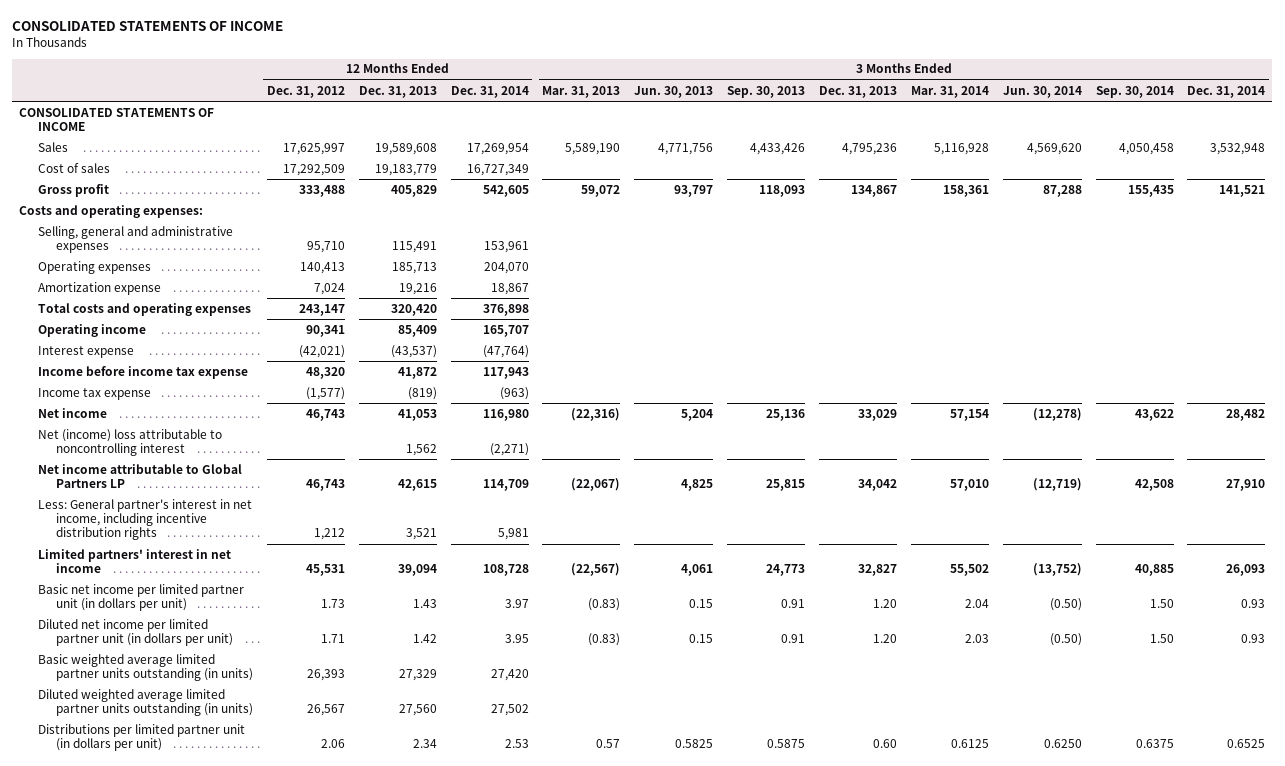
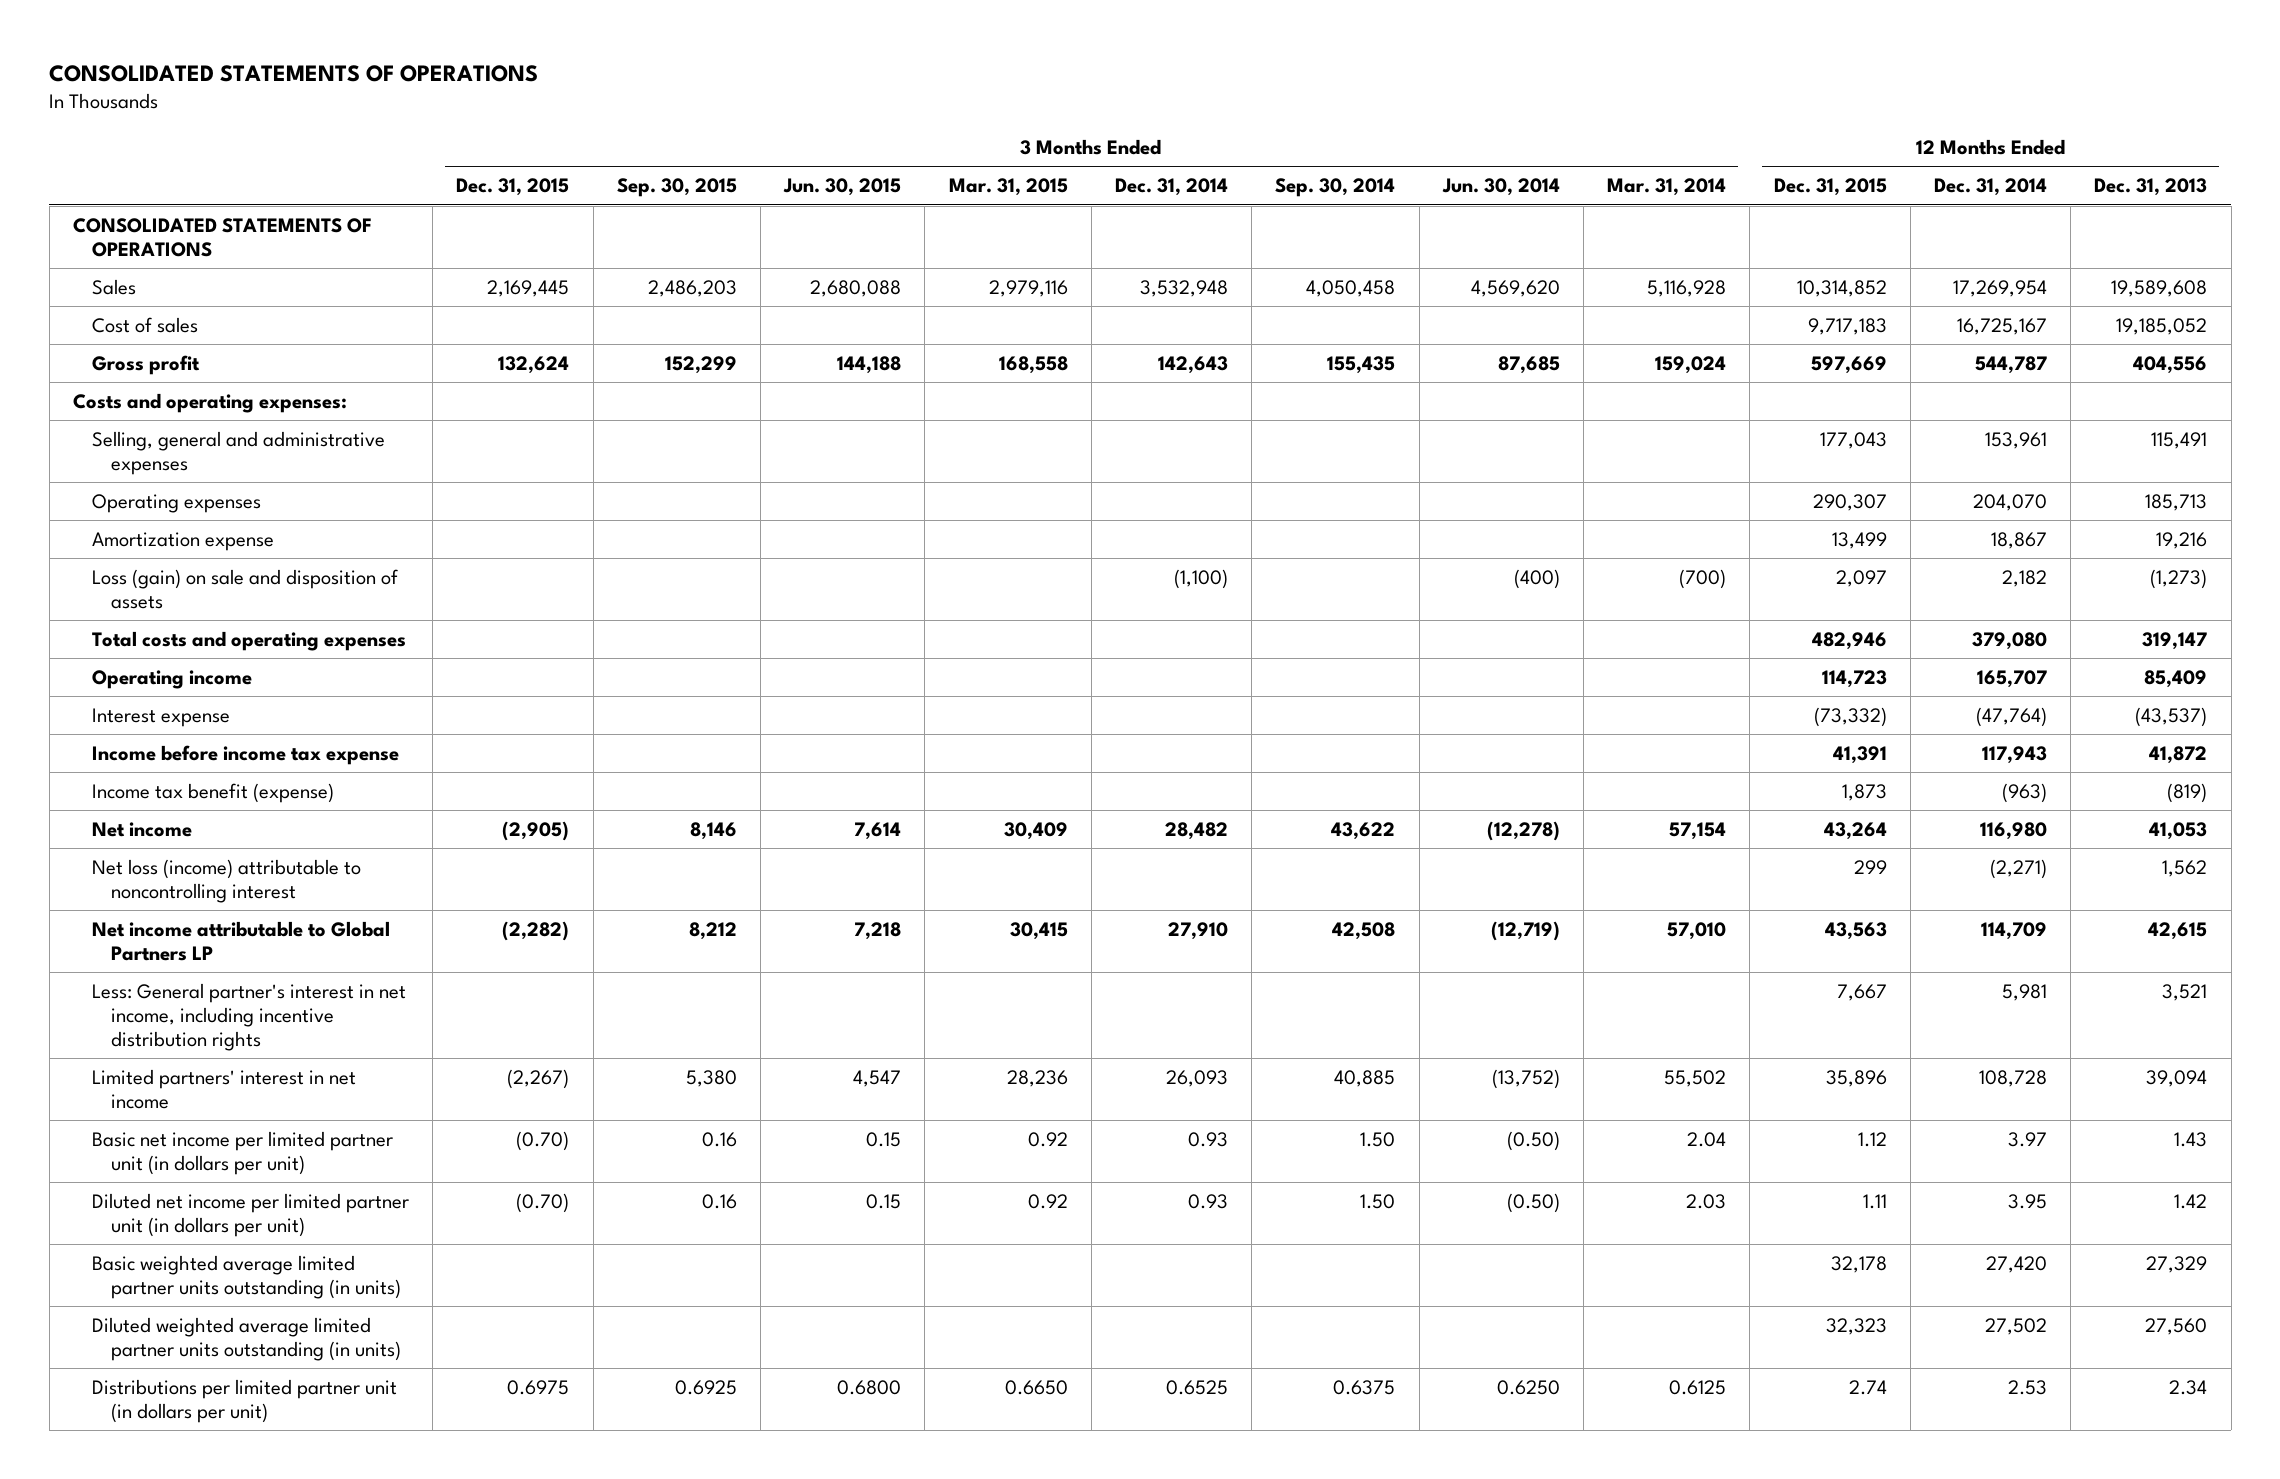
[12,20,284,31] CONSOLIDATED STATEMENTS OF INCOME -> [49,64,539,82] CONSOLIDATED STATEMENTS OF OPERATIONS
[266,85,345,98] Dec. 31, 2012 -> none
[542,85,621,98] Mar. 31, 2013 -> none
[634,85,714,98] Jun. 30, 2013 -> none
[727,85,806,98] Sep. 30, 2013 -> none
[818,85,897,98] Dec. 31, 2013 -> none
none -> [456,178,570,197] Dec. 31, 2015
none -> [616,178,737,198] Sep. 30, 2015
none -> [783,178,902,197] Jun. 30, 2015
none -> [948,178,1068,197] Mar. 31, 2015
none -> [1773,178,1887,197] Dec. 31, 2015
[19,107,215,132] CONSOLIDATED STATEMENTS OF INCOME -> [72,217,372,257] CONSOLIDATED STATEMENTS OF OPERATIONS
[374,163,437,176] 19,183,779 -> [2116,317,2208,335] 19,185,052
[466,163,529,176] 16,727,349 -> [1957,317,2048,335] 16,725,167
[390,184,437,197] 405,829 -> [2133,355,2208,374] 404,556
[482,184,529,197] 542,605 -> [1975,355,2048,374] 544,787
[942,184,989,197] 158,361 -> [1655,355,1727,374] 159,024
[1042,184,1082,197] 87,288 -> [1497,355,1560,374] 87,685
[1219,184,1266,197] 141,521 -> [1158,355,1229,374] 142,643
none -> [91,568,398,609] Loss (gain) on sale and disposition of assets
[390,303,437,316] 320,420 -> [2142,631,2208,650] 319,147
[482,303,529,316] 376,898 -> [1972,631,2048,650] 379,080
[37,387,151,400] Income tax expense -> [91,782,334,803] Income tax benefit (expense)
[37,428,222,457] Net (income) loss attributable to noncontrolling interest -> [91,858,361,903] Net loss (income) attributable to noncontrolling interest

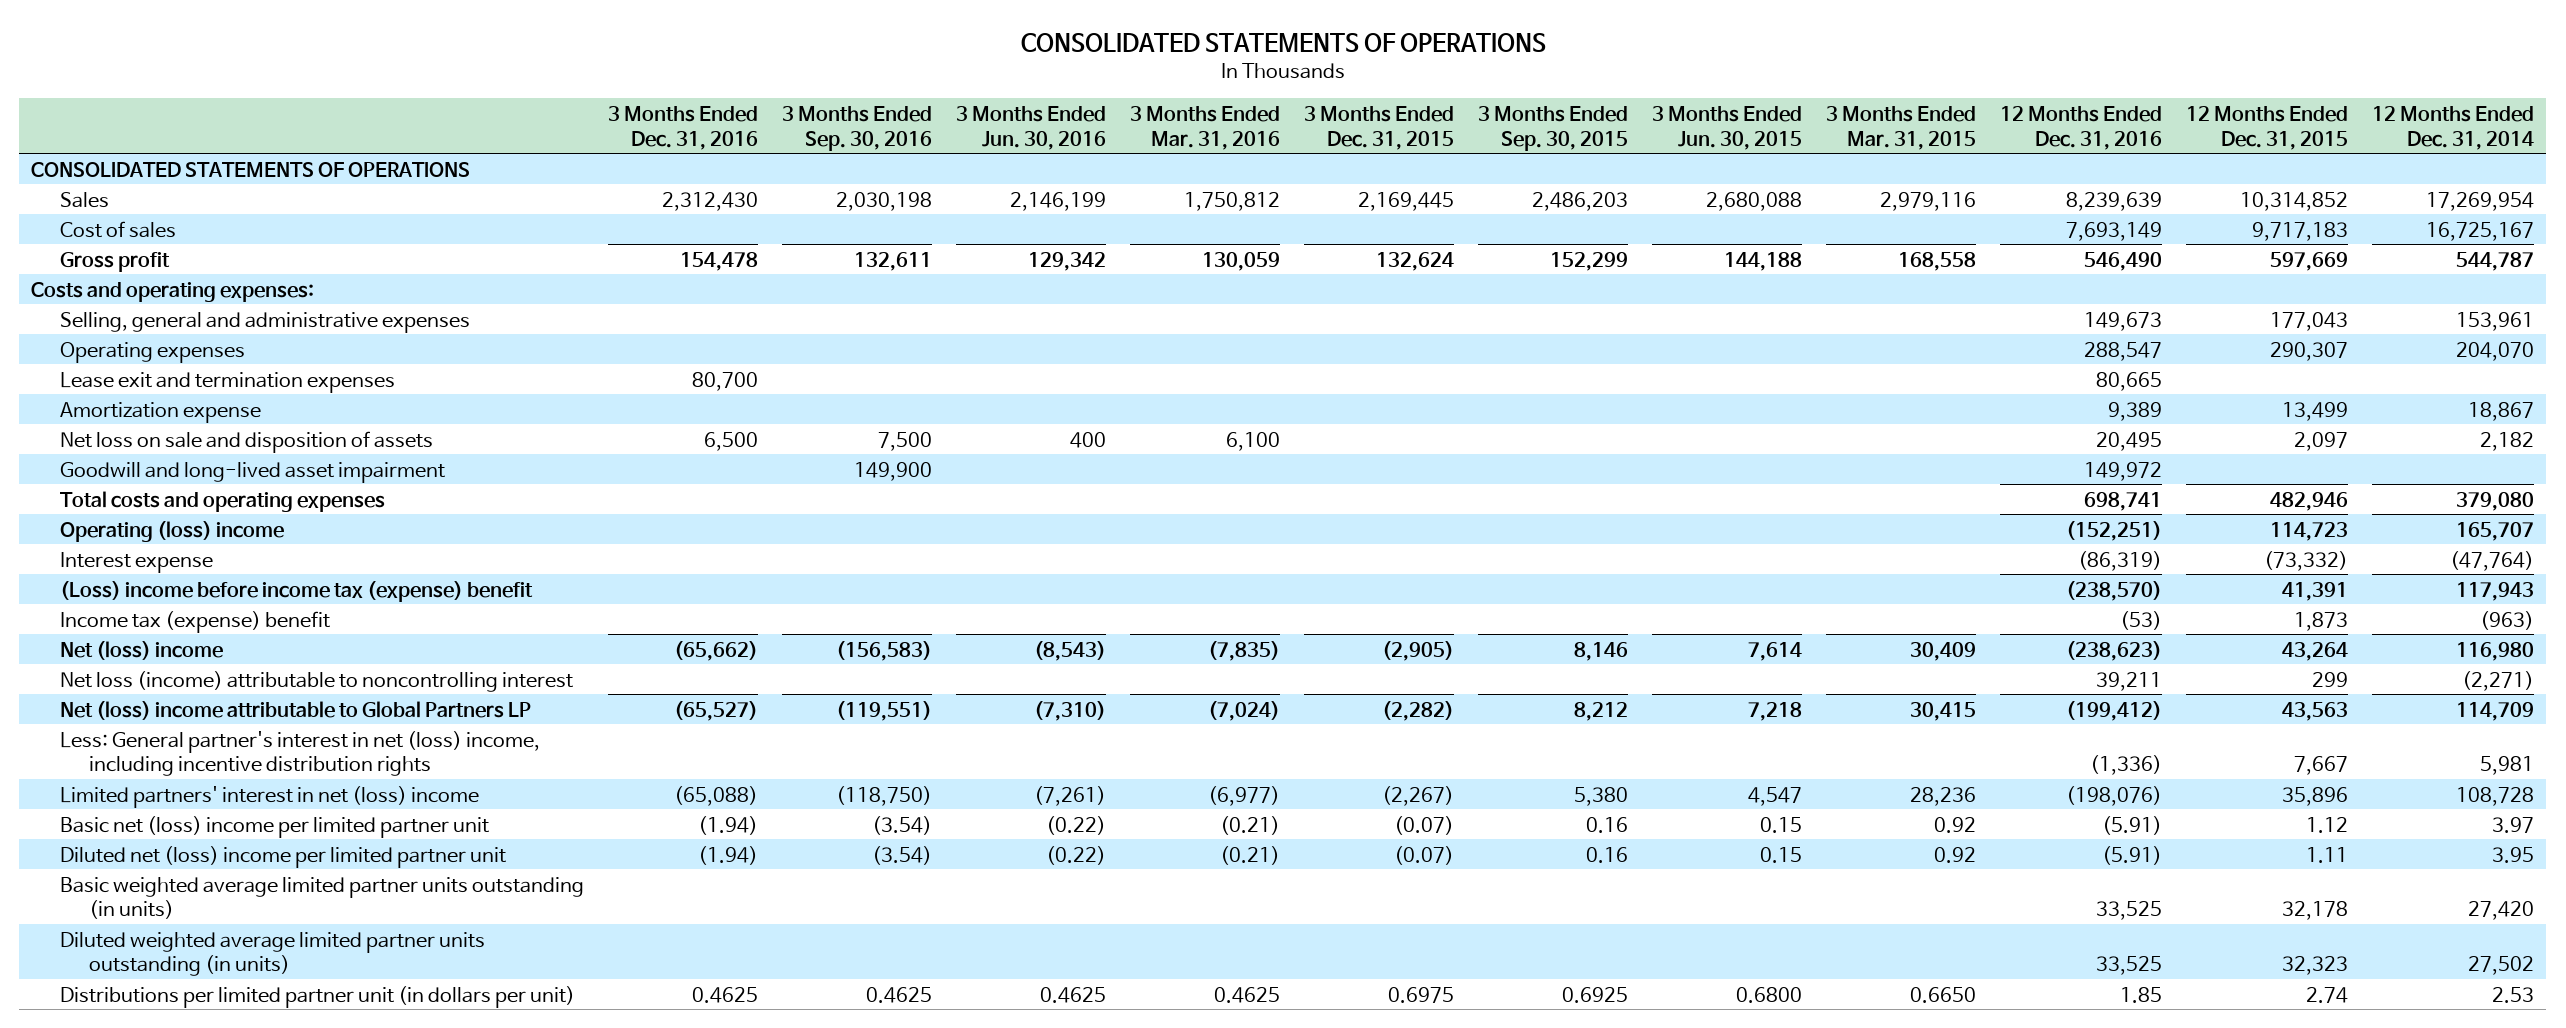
[1115,178,1229,197] Dec. 31, 2014 -> none
[1275,178,1396,198] Sep. 30, 2014 -> none
[1441,178,1560,197] Jun. 30, 2014 -> none
[1607,178,1727,197] Mar. 31, 2014 -> none
[2094,178,2208,197] Dec. 31, 2013 -> none
none -> [607,105,758,150] 3 Months Ended Dec. 31, 2016
none -> [782,105,933,151] 3 Months Ended Sep. 30, 2016
none -> [956,105,1107,150] 3 Months Ended Jun. 30, 2016
none -> [1130,105,1281,150] 3 Months Ended Mar. 31, 2016
none -> [2000,105,2163,150] 12 Months Ended Dec. 31, 2016
none -> [59,371,395,393] Lease exit and termination expenses
[91,568,398,609] Loss (gain) on sale and disposition of assets -> [59,430,433,453] Net loss on sale and disposition of assets
none -> [59,461,445,483] Goodwill and long-lived asset impairment
[91,669,252,689] Operating income -> [59,520,284,542] Operating (loss) income
[91,744,399,765] Income before income tax expense -> [59,580,533,602] (Loss) income before income tax (expense) benefit
[91,782,334,803] Income tax benefit (expense) -> [59,610,330,633] Income tax (expense) benefit
[91,821,192,837] Net income -> [59,640,223,660] Net (loss) income
[91,920,390,961] Net income attributable to Global Partners LP -> [59,700,531,720] Net (loss) income attributable to Global Partners LP
[91,982,406,1052] Less: General partner's interest in net income, including incentive distribution rights -> [59,730,540,777] Less: General partner's interest in net (loss) income, including incentive distribution rights
[91,1068,356,1109] Limited partners' interest in net income -> [59,785,479,808] Limited partners' interest in net (loss) income
[91,1130,393,1175] Basic net income per limited partner unit (in dollars per unit) -> [59,815,489,838] Basic net (loss) income per limited partner unit
[516,1130,570,1151] (0.70) -> [1394,815,1455,835] (0.07)
[91,1192,409,1237] Diluted net income per limited partner unit (in dollars per unit) -> [59,845,506,868] Diluted net (loss) income per limited partner unit
[516,1192,570,1213] (0.70) -> [1394,845,1455,865] (0.07)

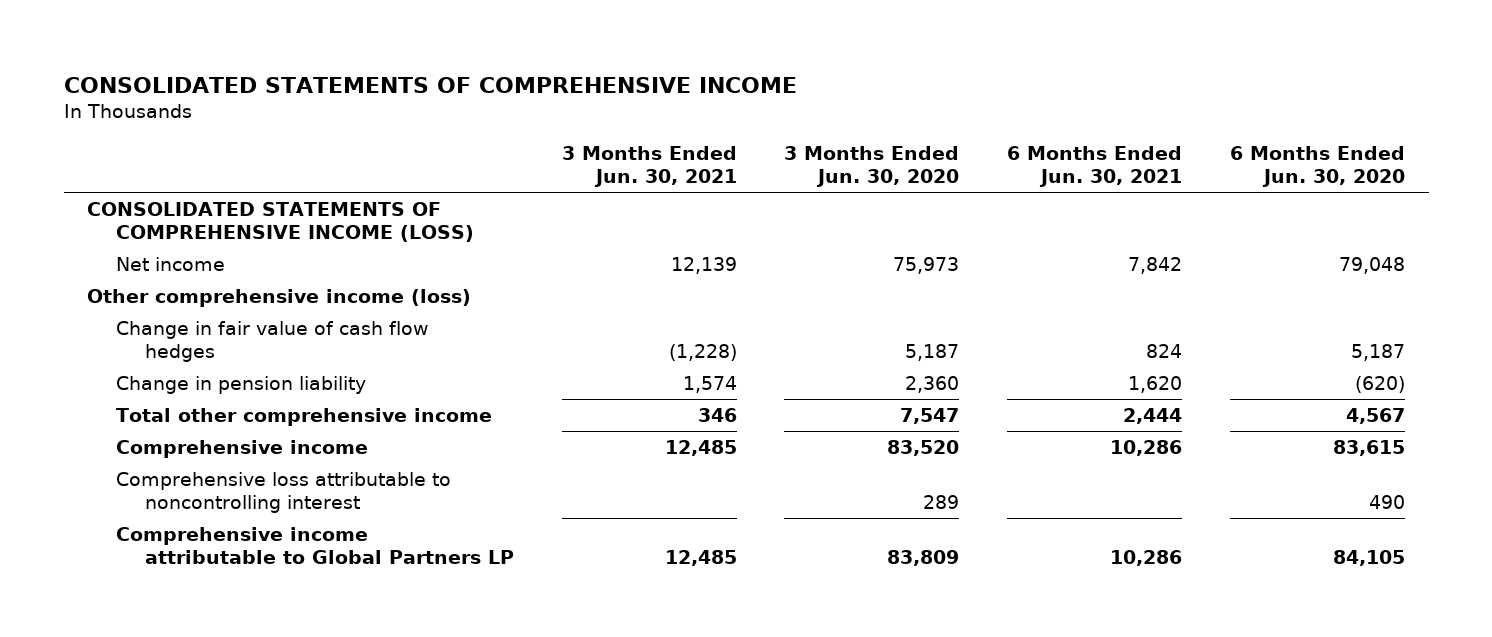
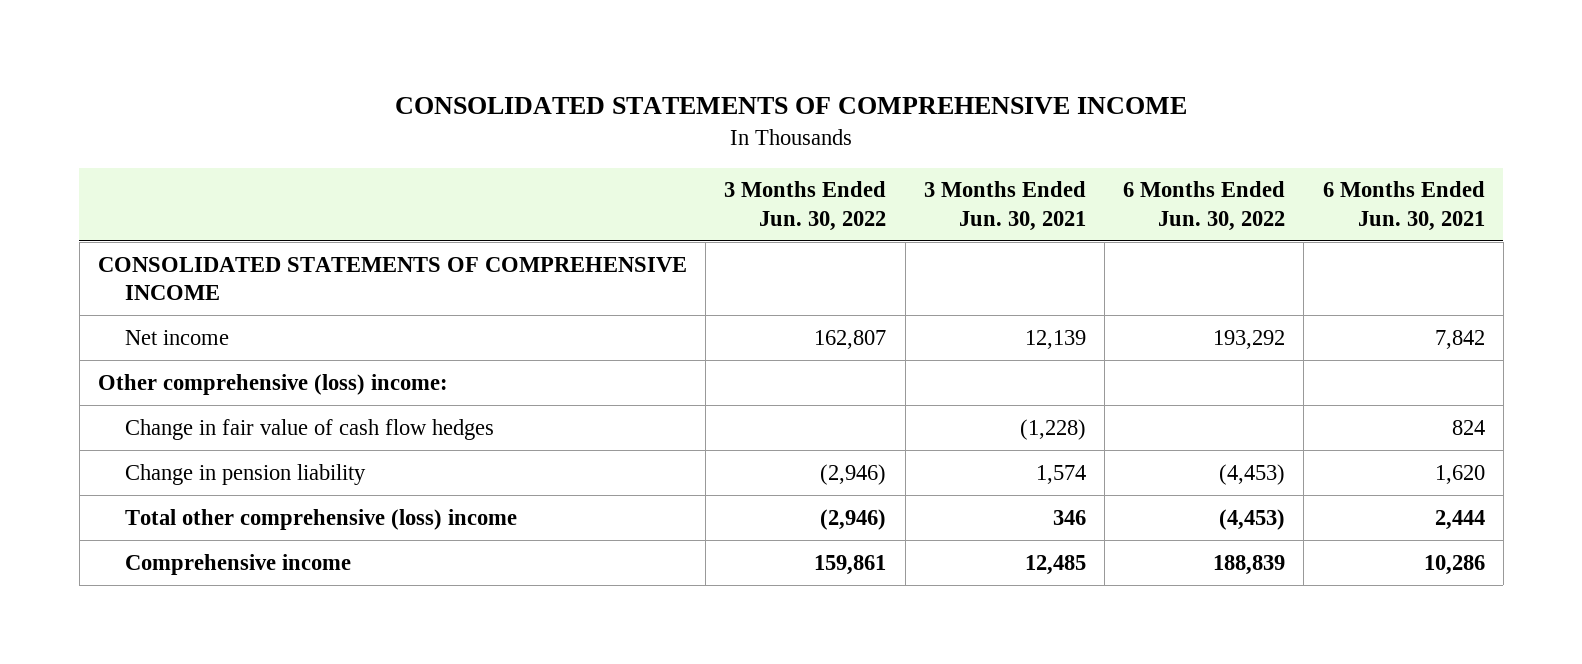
[784,146,960,188] 3 Months Ended Jun. 30, 2020 -> none
[1229,146,1405,188] 6 Months Ended Jun. 30, 2020 -> none
none -> [724,181,887,231] 3 Months Ended Jun. 30, 2022
none -> [1123,181,1286,231] 6 Months Ended Jun. 30, 2022
[87,201,475,242] CONSOLIDATED STATEMENTS OF COMPREHENSIVE INCOME (LOSS) -> [97,256,687,301] CONSOLIDATED STATEMENTS OF COMPREHENSIVE INCOME
[87,288,472,307] Other comprehensive income (loss) -> [97,373,448,395] Other comprehensive (loss) income:
[116,407,493,426] Total other comprehensive income -> [124,508,517,530] Total other comprehensive (loss) income
[116,471,452,513] Comprehensive loss attributable to noncontrolling interest -> none
[116,526,515,564] Comprehensive income attributable to Global Partners LP -> none

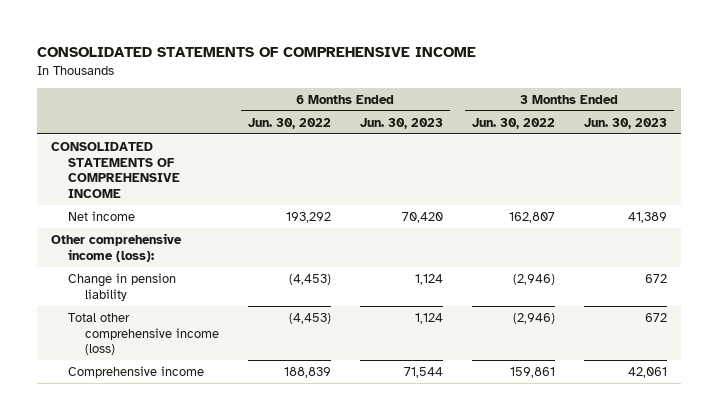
[923,181,1086,231] 3 Months Ended Jun. 30, 2021 -> none
[1322,181,1485,231] 6 Months Ended Jun. 30, 2021 -> none
none -> [359,117,443,129] Jun. 30, 2023
none -> [583,117,667,129] Jun. 30, 2023
[124,418,494,440] Change in fair value of cash flow hedges -> none
[97,373,448,395] Other comprehensive (loss) income: -> [51,232,183,262] Other comprehensive income (loss):
[124,508,517,530] Total other comprehensive (loss) income -> [68,312,220,356] Total other comprehensive income (loss)

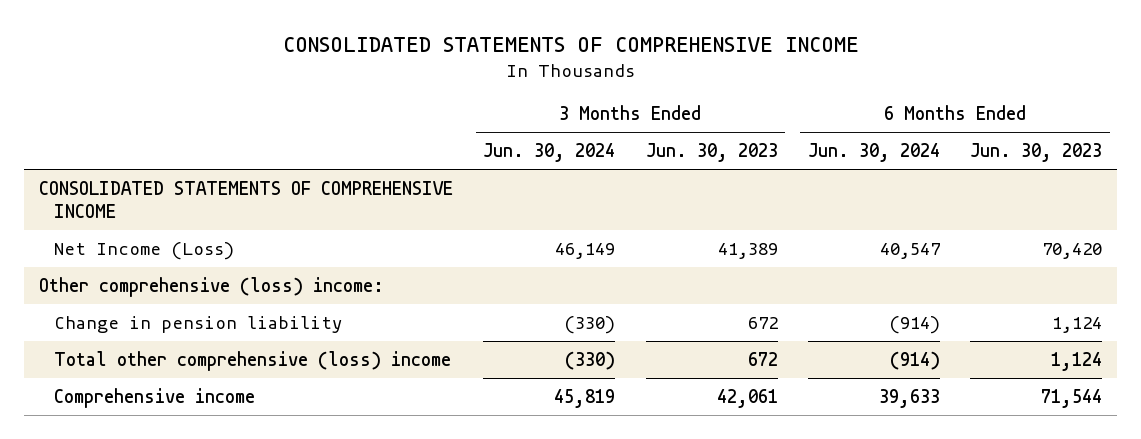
[247,117,331,129] Jun. 30, 2022 -> none
[471,117,555,129] Jun. 30, 2022 -> none
none -> [483,143,616,163] Jun. 30, 2024
none -> [807,143,940,163] Jun. 30, 2024
[68,210,136,221] Net income -> [54,241,235,260] Net Income (Loss)
[51,232,183,262] Other comprehensive income (loss): -> [39,276,385,297] Other comprehensive (loss) income:
[68,312,220,356] Total other comprehensive income (loss) -> [54,350,452,371] Total other comprehensive (loss) income

